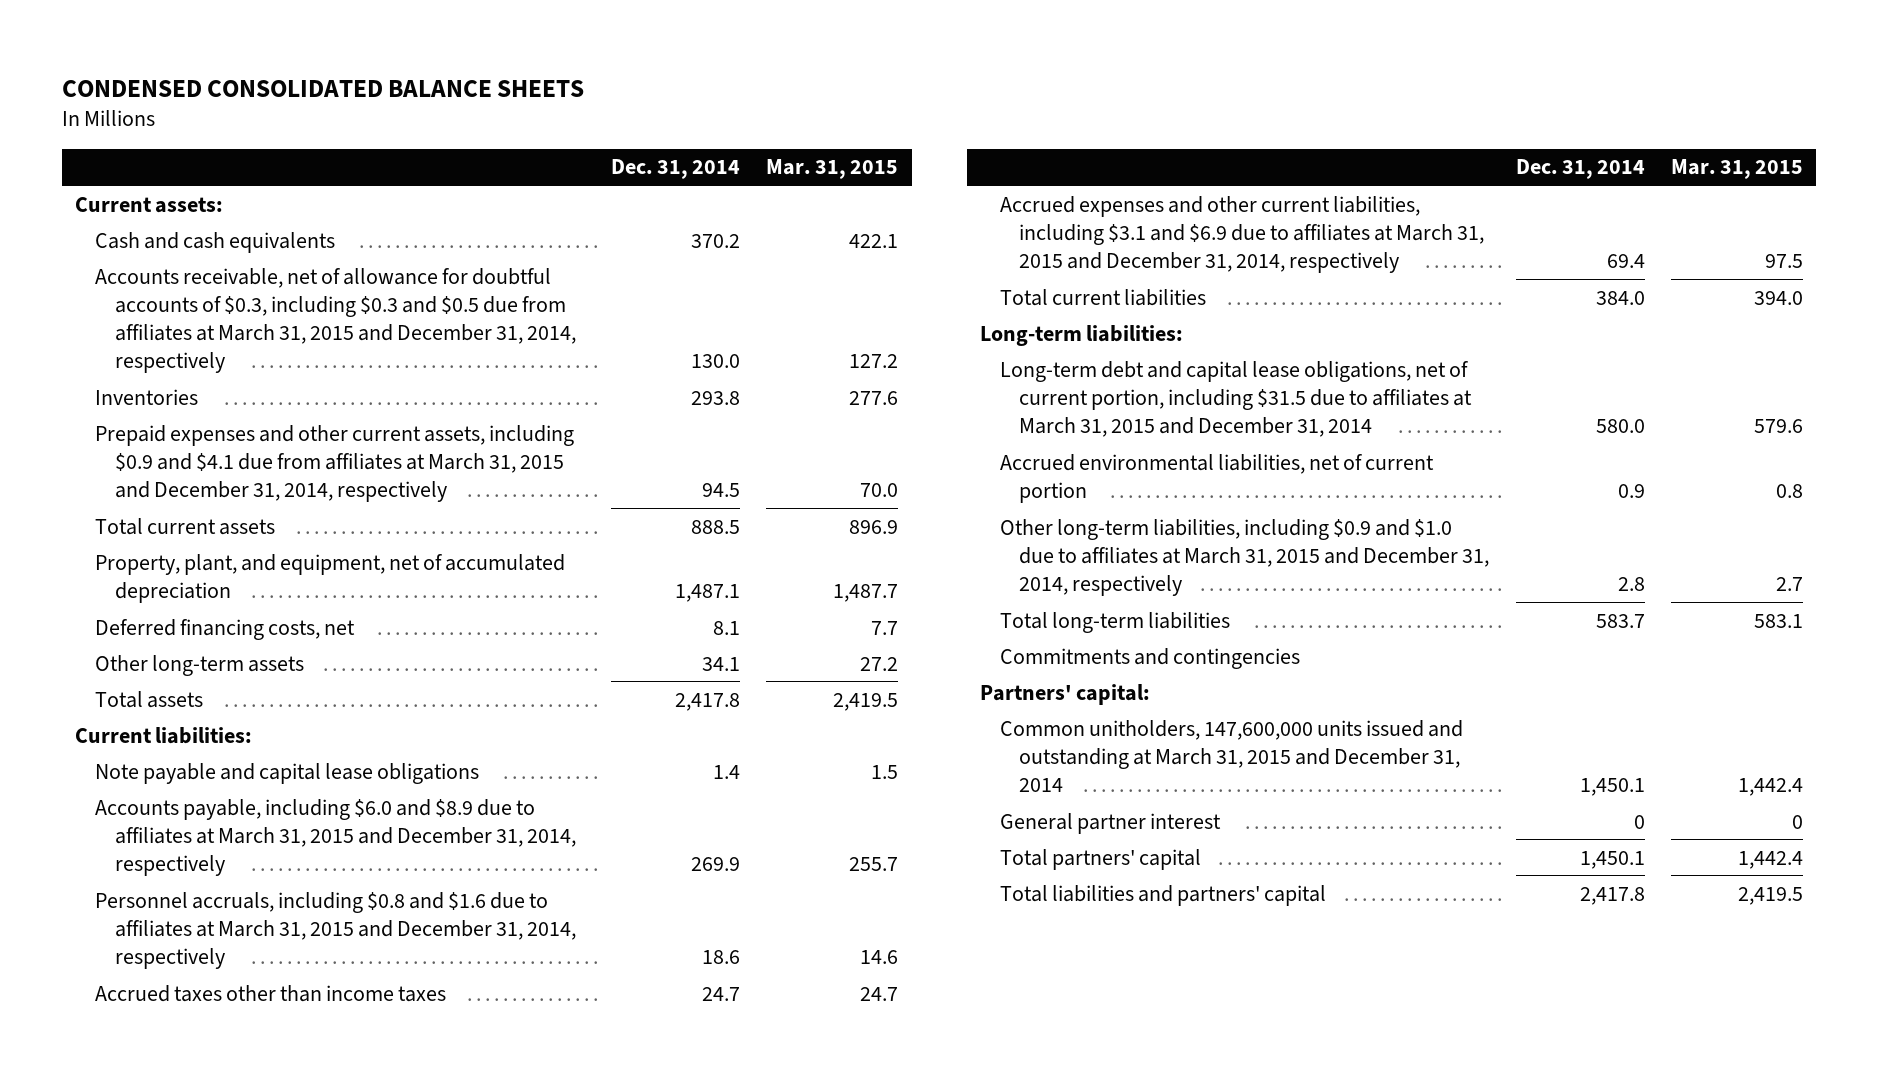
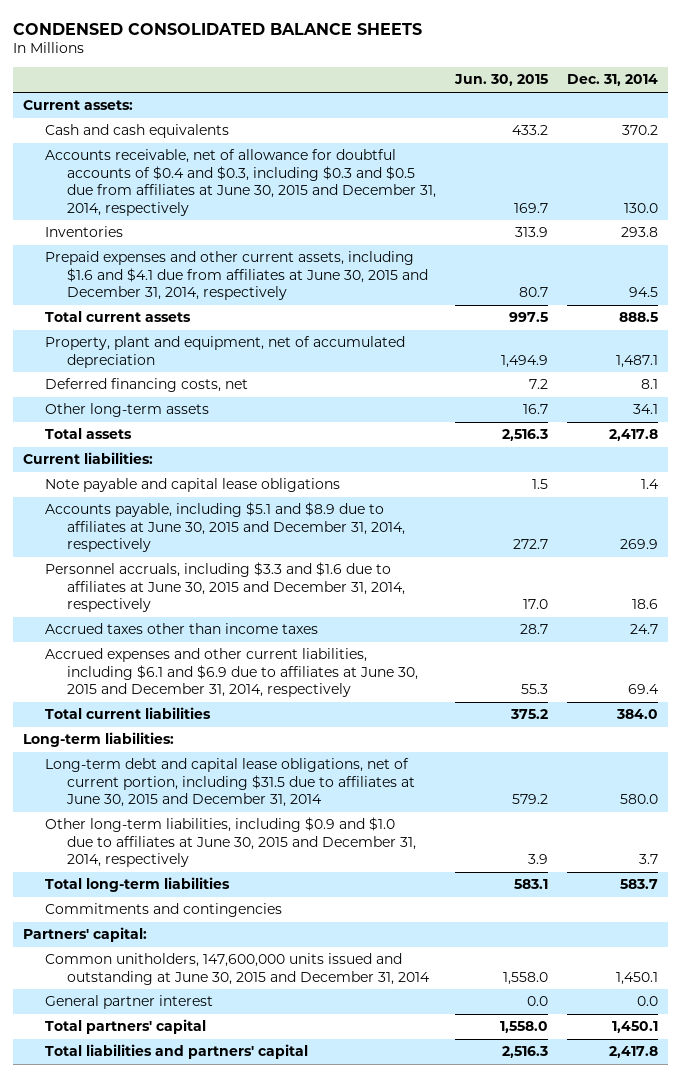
[766,159,899,180] Mar. 31, 2015 -> none
none -> [453,74,548,87] Jun. 30, 2015
[95,267,576,374] Accounts receivable, net of allowance for doubtful accounts of $0.3, including $0.3 and $0.5 due from affiliates at March 31, 2015 and December 31, 2014, respectively -> [44,149,436,216] Accounts receivable, net of allowance for doubtful accounts of $0.4 and $0.3, including $0.3 and $0.5 due from affiliates at June 30, 2015 and December 31, 2014, respectively
[95,424,575,503] Prepaid expenses and other current assets, including $0.9 and $4.1 due from affiliates at March 31, 2015 and December 31, 2014, respectively -> [44,251,428,301] Prepaid expenses and other current assets, including $1.6 and $4.1 due from affiliates at June 30, 2015 and December 31, 2014, respectively
[95,553,566,603] Property, plant, and equipment, net of accumulated depreciation -> [44,336,405,368] Property, plant and equipment, net of accumulated depreciation
[95,798,576,877] Accounts payable, including $6.0 and $8.9 due to affiliates at March 31, 2015 and December 31, 2014, respectively -> [44,502,405,553] Accounts payable, including $5.1 and $8.9 due to affiliates at June 30, 2015 and December 31, 2014, respectively
[95,891,576,970] Personnel accruals, including $0.8 and $1.6 due to affiliates at March 31, 2015 and December 31, 2014, respectively -> [44,562,405,613] Personnel accruals, including $3.3 and $1.6 due to affiliates at June 30, 2015 and December 31, 2014, respectively
[999,195,1485,274] Accrued expenses and other current liabilities, including $3.1 and $6.9 due to affiliates at March 31, 2015 and December 31, 2014, respectively -> [44,648,418,698] Accrued expenses and other current liabilities, including $6.1 and $6.9 due to affiliates at June 30, 2015 and December 31, 2014, respectively
[999,453,1434,503] Accrued environmental liabilities, net of current portion -> none
[999,360,1473,438] Long-term debt and capital lease obligations, net of current portion, including $31.5 due to affiliates at March 31, 2015 and December 31, 2014 -> [44,758,415,808] Long-term debt and capital lease obligations, net of current portion, including $31.5 due to affiliates at June 30, 2015 and December 31, 2014
[999,518,1490,597] Other long-term liabilities, including $0.9 and $1.0 due to affiliates at March 31, 2015 and December 31, 2014, respectively -> [44,817,416,868] Other long-term liabilities, including $0.9 and $1.0 due to affiliates at June 30, 2015 and December 31, 2014, respectively
[1617,577,1645,592] 2.8 -> [638,854,658,865] 3.7
[999,719,1463,793] Common unitholders, 147,600,000 units issued and outstanding at March 31, 2015 and December 31, 2014 -> [44,953,430,985] Common unitholders, 147,600,000 units issued and outstanding at June 30, 2015 and December 31, 2014
[1633,814,1645,829] 0 -> [636,996,658,1007] 0.0

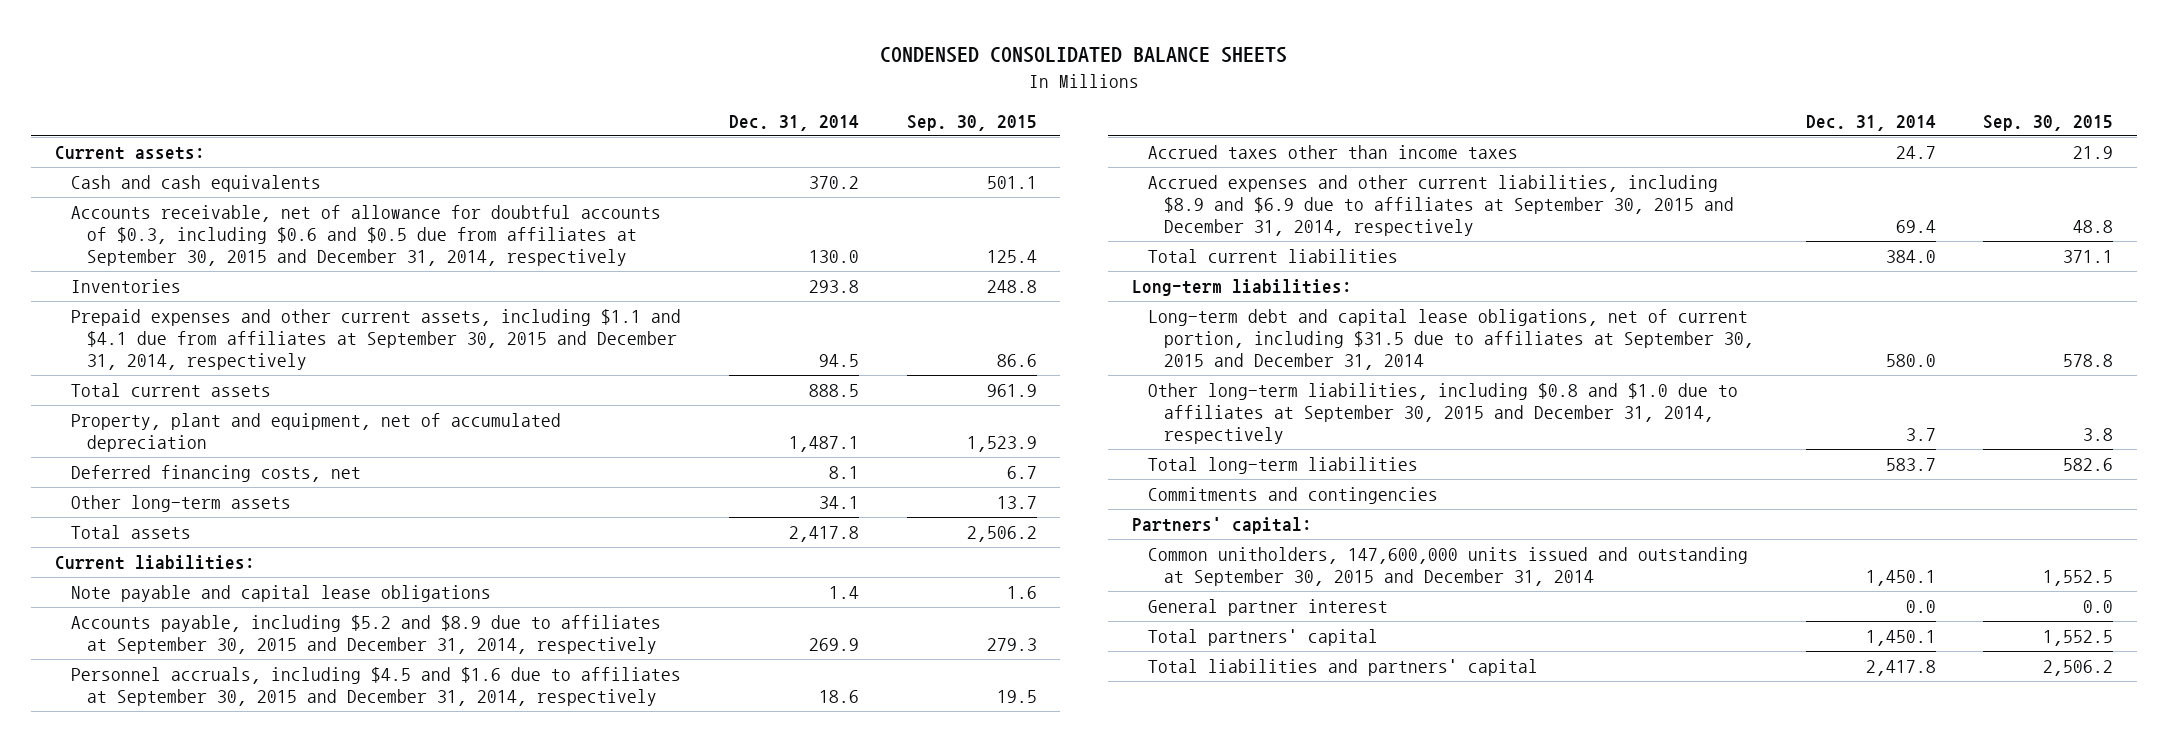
[453,74,548,87] Jun. 30, 2015 -> none
none -> [906,114,1037,131] Sep. 30, 2015
[44,149,436,216] Accounts receivable, net of allowance for doubtful accounts of $0.4 and $0.3, including $0.3 and $0.5 due from affiliates at June 30, 2015 and December 31, 2014, respectively -> [70,205,661,267] Accounts receivable, net of allowance for doubtful accounts of $0.3, including $0.6 and $0.5 due from affiliates at September 30, 2015 and December 31, 2014, respectively
[44,251,428,301] Prepaid expenses and other current assets, including $1.6 and $4.1 due from affiliates at June 30, 2015 and December 31, 2014, respectively -> [70,309,681,371] Prepaid expenses and other current assets, including $1.1 and $4.1 due from affiliates at September 30, 2015 and December 31, 2014, respectively
[44,502,405,553] Accounts payable, including $5.1 and $8.9 due to affiliates at June 30, 2015 and December 31, 2014, respectively -> [70,615,661,655] Accounts payable, including $5.2 and $8.9 due to affiliates at September 30, 2015 and December 31, 2014, respectively
[44,562,405,613] Personnel accruals, including $3.3 and $1.6 due to affiliates at June 30, 2015 and December 31, 2014, respectively -> [70,667,681,707] Personnel accruals, including $4.5 and $1.6 due to affiliates at September 30, 2015 and December 31, 2014, respectively
[44,648,418,698] Accrued expenses and other current liabilities, including $6.1 and $6.9 due to affiliates at June 30, 2015 and December 31, 2014, respectively -> [1147,175,1734,237] Accrued expenses and other current liabilities, including $8.9 and $6.9 due to affiliates at September 30, 2015 and December 31, 2014, respectively
[44,758,415,808] Long-term debt and capital lease obligations, net of current portion, including $31.5 due to affiliates at June 30, 2015 and December 31, 2014 -> [1147,309,1754,371] Long-term debt and capital lease obligations, net of current portion, including $31.5 due to affiliates at September 30, 2015 and December 31, 2014
[44,817,416,868] Other long-term liabilities, including $0.9 and $1.0 due to affiliates at June 30, 2015 and December 31, 2014, respectively -> [1147,383,1738,445] Other long-term liabilities, including $0.8 and $1.0 due to affiliates at September 30, 2015 and December 31, 2014, respectively
[44,953,430,985] Common unitholders, 147,600,000 units issued and outstanding at June 30, 2015 and December 31, 2014 -> [1147,547,1748,587] Common unitholders, 147,600,000 units issued and outstanding at September 30, 2015 and December 31, 2014

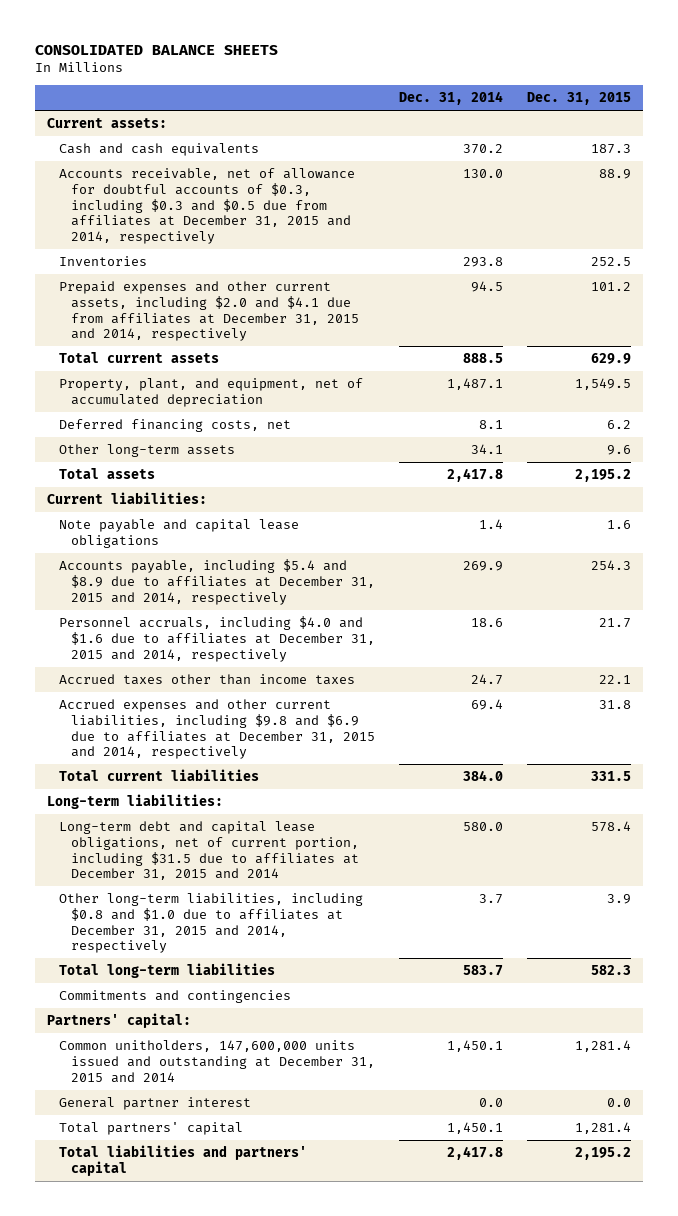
[880,46,1288,63] CONDENSED CONSOLIDATED BALANCE SHEETS -> [35,44,279,55] CONSOLIDATED BALANCE SHEETS
[906,114,1037,131] Sep. 30, 2015 -> none
none -> [526,92,631,106] Dec. 31, 2015
[70,205,661,267] Accounts receivable, net of allowance for doubtful accounts of $0.3, including $0.6 and $0.5 due from affiliates at September 30, 2015 and December 31, 2014, respectively -> [58,168,355,245] Accounts receivable, net of allowance for doubtful accounts of $0.3, including $0.3 and $0.5 due from affiliates at December 31, 2015 and 2014, respectively
[70,309,681,371] Prepaid expenses and other current assets, including $1.1 and $4.1 due from affiliates at September 30, 2015 and December 31, 2014, respectively -> [58,281,359,342] Prepaid expenses and other current assets, including $2.0 and $4.1 due from affiliates at December 31, 2015 and 2014, respectively
[70,413,561,453] Property, plant and equipment, net of accumulated depreciation -> [58,378,363,407] Property, plant, and equipment, net of accumulated depreciation
[70,615,661,655] Accounts payable, including $5.2 and $8.9 due to affiliates at September 30, 2015 and December 31, 2014, respectively -> [58,559,375,605] Accounts payable, including $5.4 and $8.9 due to affiliates at December 31, 2015 and 2014, respectively
[70,667,681,707] Personnel accruals, including $4.5 and $1.6 due to affiliates at September 30, 2015 and December 31, 2014, respectively -> [58,616,375,662] Personnel accruals, including $4.0 and $1.6 due to affiliates at December 31, 2015 and 2014, respectively
[1147,175,1734,237] Accrued expenses and other current liabilities, including $8.9 and $6.9 due to affiliates at September 30, 2015 and December 31, 2014, respectively -> [58,699,375,760] Accrued expenses and other current liabilities, including $9.8 and $6.9 due to affiliates at December 31, 2015 and 2014, respectively
[1147,309,1754,371] Long-term debt and capital lease obligations, net of current portion, including $31.5 due to affiliates at September 30, 2015 and December 31, 2014 -> [58,821,359,881] Long-term debt and capital lease obligations, net of current portion, including $31.5 due to affiliates at December 31, 2015 and 2014
[1147,383,1738,445] Other long-term liabilities, including $0.8 and $1.0 due to affiliates at September 30, 2015 and December 31, 2014, respectively -> [58,893,363,954] Other long-term liabilities, including $0.8 and $1.0 due to affiliates at December 31, 2015 and 2014, respectively
[1147,547,1748,587] Common unitholders, 147,600,000 units issued and outstanding at September 30, 2015 and December 31, 2014 -> [58,1040,375,1083] Common unitholders, 147,600,000 units issued and outstanding at December 31, 2015 and 2014

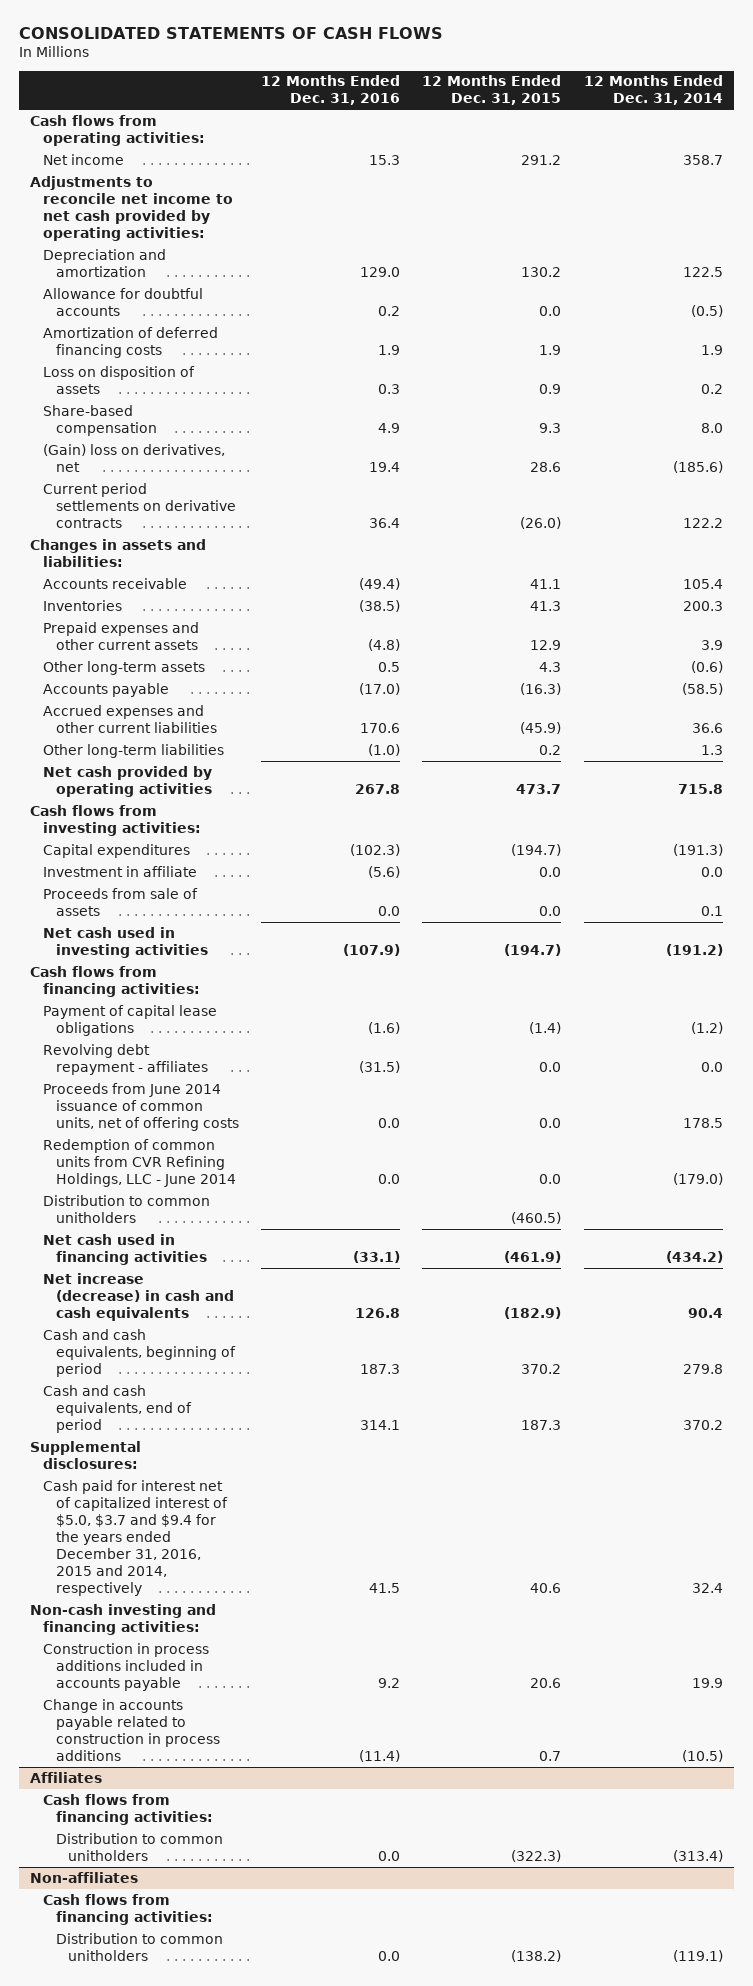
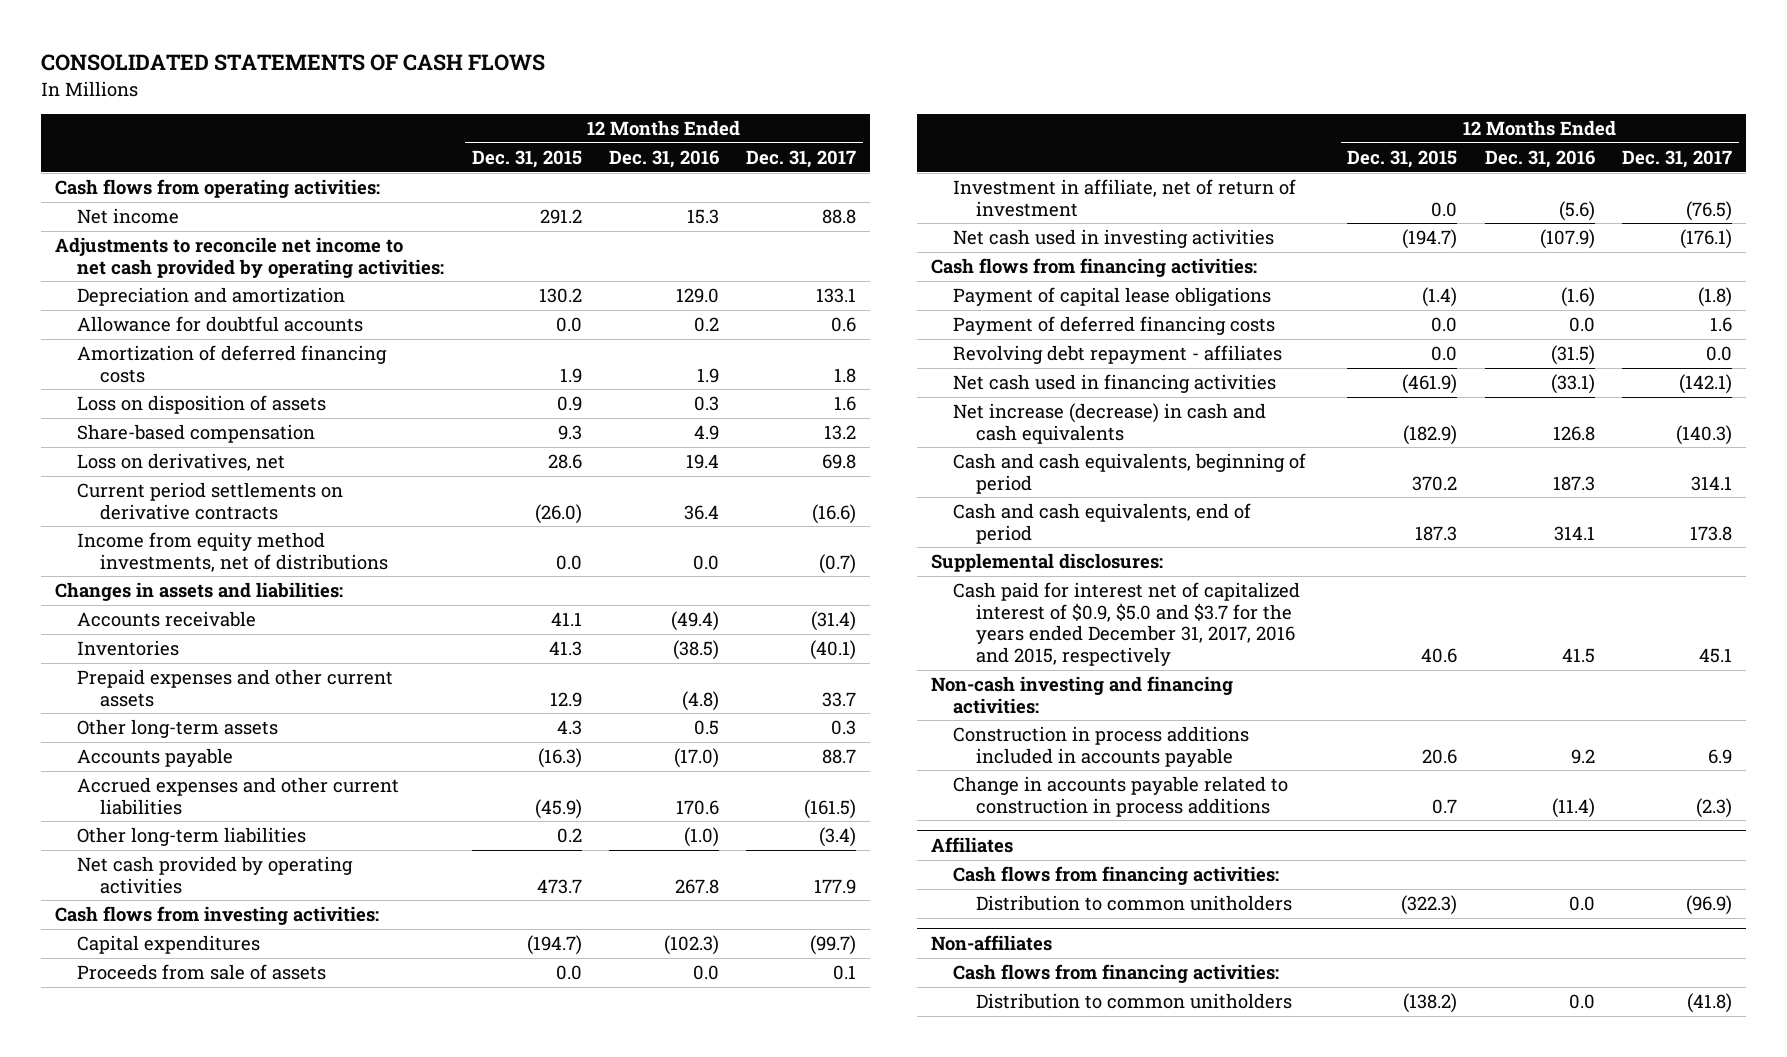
[583,75,723,106] 12 Months Ended Dec. 31, 2014 -> none
none -> [746,150,857,169] Dec. 31, 2017
[42,443,225,472] (Gain) loss on derivatives, net -> [77,453,286,472] Loss on derivatives, net
none -> [77,532,388,572] Income from equity method investments, net of distributions
[42,865,197,877] Investment in affiliate -> none
none -> [953,179,1297,217] Investment in affiliate, net of return of investment
none -> [953,316,1276,336] Payment of deferred financing costs
[42,1082,239,1131] Proceeds from June 2014 issuance of common units, net of offering costs -> none
[42,1138,236,1187] Redemption of common units from CVR Refining Holdings, LLC - June 2014 -> none
[42,1194,210,1223] Distribution to common unitholders -> none
[42,1479,228,1597] Cash paid for interest net of capitalized interest of $5.0, $3.7 and $9.4 for the years ended December 31, 2016, 2015 and 2014, respectively -> [953,582,1301,667] Cash paid for interest net of capitalized interest of $0.9, $5.0 and $3.7 for the years ended December 31, 2017, 2016 and 2015, respectively

